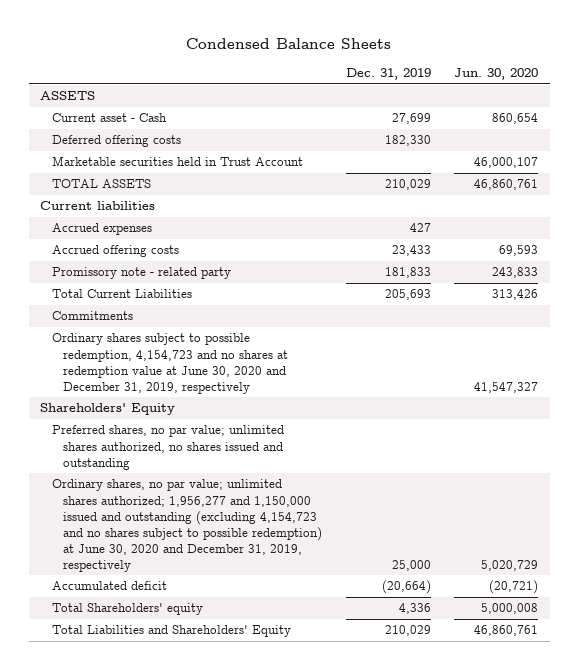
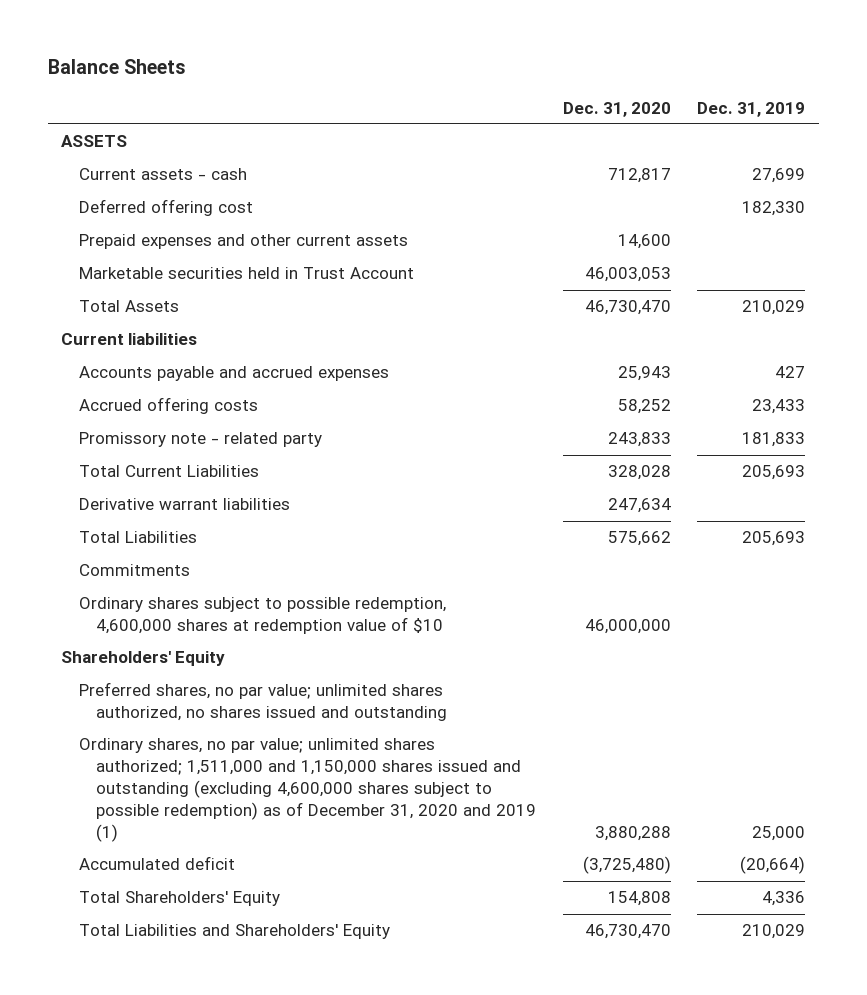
[186,37,392,49] Condensed Balance Sheets -> [48,59,186,75] Balance Sheets
[453,68,538,81] Jun. 30, 2020 -> none
none -> [562,101,671,117] Dec. 31, 2020
[51,113,167,123] Current asset - Cash -> [78,168,247,181] Current assets - cash
[51,135,181,148] Deferred offering costs -> [78,199,253,217] Deferred offering cost
none -> [78,234,408,250] Prepaid expenses and other current assets
[51,179,151,189] TOTAL ASSETS -> [78,300,179,313] Total Assets
[51,223,152,236] Accrued expenses -> [78,366,389,382] Accounts payable and accrued expenses
none -> [78,498,290,511] Derivative warrant liabilities
none -> [78,531,197,544] Total Liabilities
[51,333,289,394] Ordinary shares subject to possible redemption, 4,154,723 and no shares at redemption value at June 30, 2020 and December 31, 2019, respectively -> [78,597,446,635] Ordinary shares subject to possible redemption, 4,600,000 shares at redemption value of $10
[51,479,323,572] Ordinary shares, no par value; unlimited shares authorized; 1,956,277 and 1,150,000 issued and outstanding (excluding 4,154,723 and no shares subject to possible redemption) at June 30, 2020 and December 31, 2019, respectively -> [78,738,537,842] Ordinary shares, no par value; unlimited shares authorized; 1,511,000 and 1,150,000 shares issued and outstanding (excluding 4,600,000 shares subject to possible redemption) as of December 31, 2020 and 2019 (1)
[51,603,203,616] Total Shareholders' equity -> [78,891,280,907] Total Shareholders' Equity

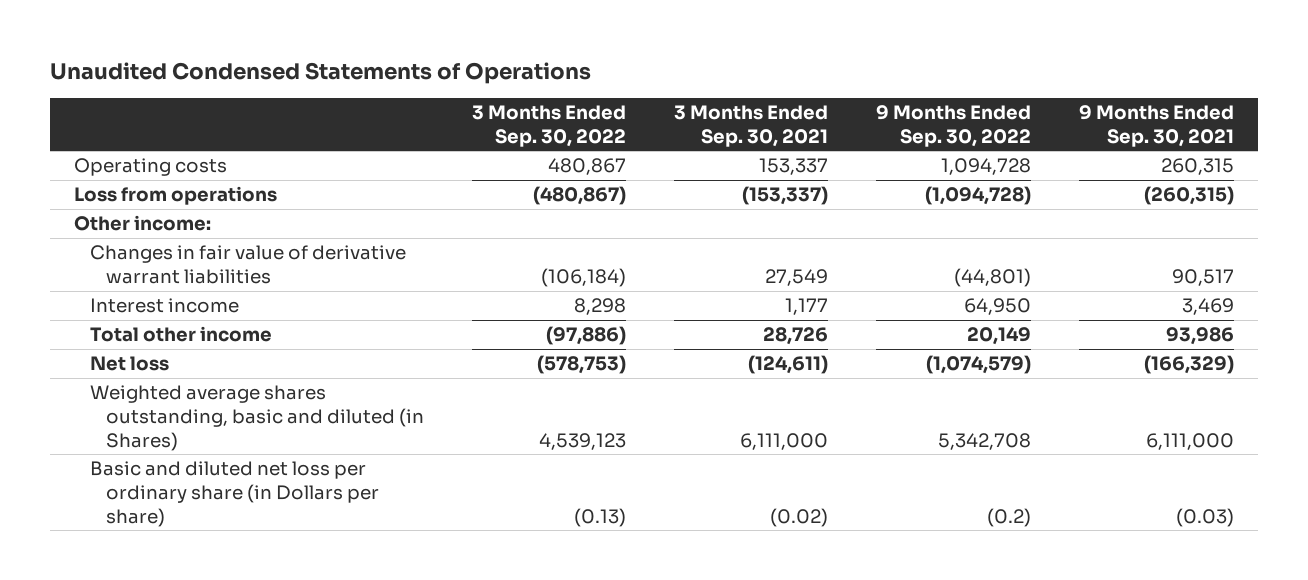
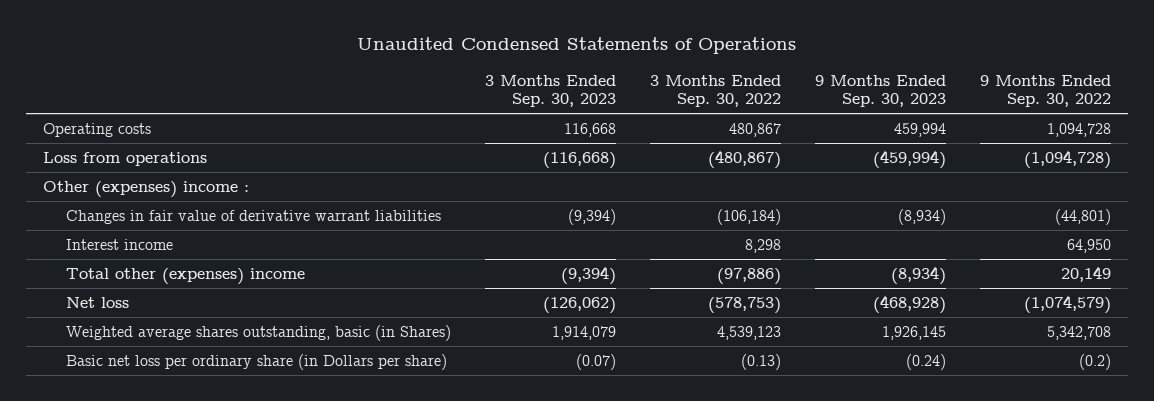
[673,104,828,147] 3 Months Ended Sep. 30, 2021 -> none
[1078,104,1234,147] 9 Months Ended Sep. 30, 2021 -> none
none -> [484,75,616,108] 3 Months Ended Sep. 30, 2023
none -> [814,75,946,108] 9 Months Ended Sep. 30, 2023
[74,215,212,232] Other income: -> [42,180,249,198] Other (expenses) income :
[89,326,272,343] Total other income -> [65,267,305,285] Total other (expenses) income
[89,385,424,451] Weighted average shares outstanding, basic and diluted (in Shares) -> [65,324,451,341] Weighted average shares outstanding, basic (in Shares)
[89,461,379,527] Basic and diluted net loss per ordinary share (in Dollars per share) -> [65,353,447,370] Basic net loss per ordinary share (in Dollars per share)

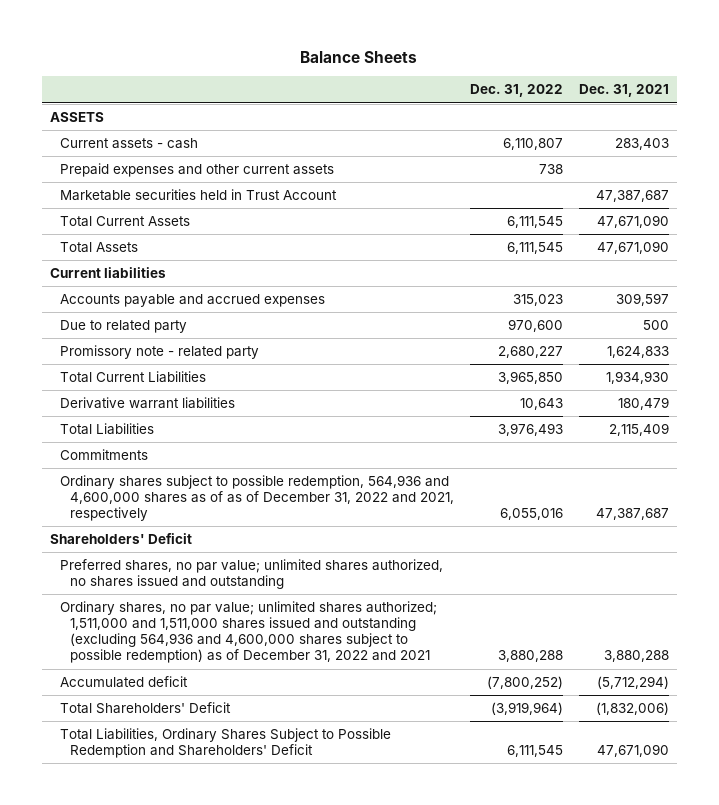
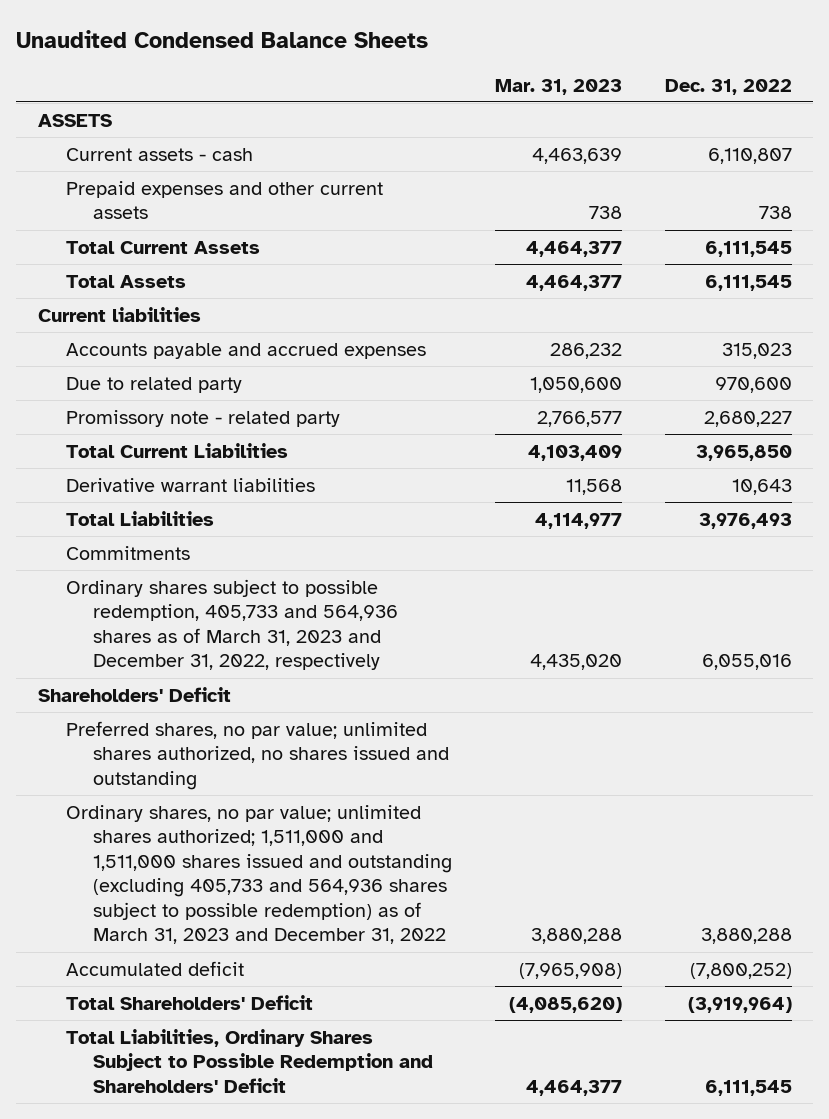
[300,50,418,63] Balance Sheets -> [16,29,429,48] Unaudited Condensed Balance Sheets
[578,84,669,98] Dec. 31, 2021 -> none
none -> [494,78,622,95] Mar. 31, 2023
[60,189,338,202] Marketable securities held in Trust Account -> none
[60,475,454,522] Ordinary shares subject to possible redemption, 564,936 and 4,600,000 shares as of as of December 31, 2022 and 2021, respectively -> [65,578,399,671] Ordinary shares subject to possible redemption, 405,733 and 564,936 shares as of March 31, 2023 and December 31, 2022, respectively
[60,601,438,664] Ordinary shares, no par value; unlimited shares authorized; 1,511,000 and 1,511,000 shares issued and outstanding (excluding 564,936 and 4,600,000 shares subject to possible redemption) as of December 31, 2022 and 2021 -> [65,804,453,945] Ordinary shares, no par value; unlimited shares authorized; 1,511,000 and 1,511,000 shares issued and outstanding (excluding 405,733 and 564,936 shares subject to possible redemption) as of March 31, 2023 and December 31, 2022

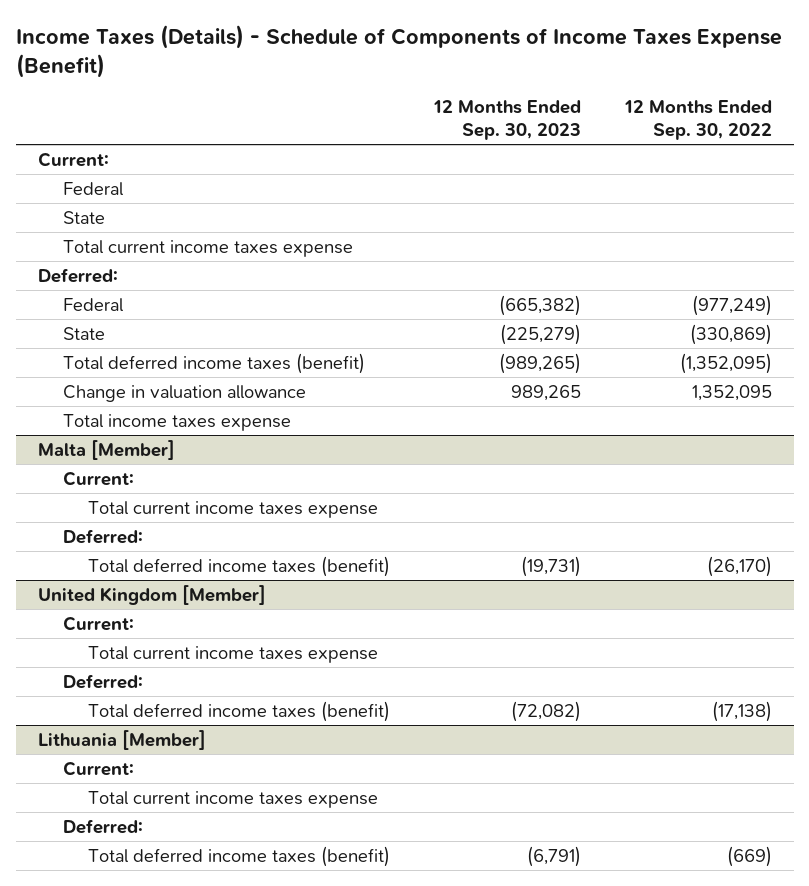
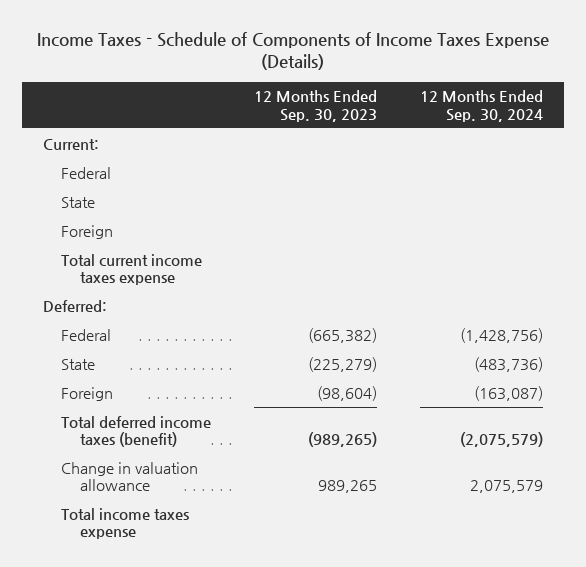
[15,25,782,79] Income Taxes (Details) - Schedule of Components of Income Taxes Expense (Benefit) -> [37,31,550,71] Income Taxes - Schedule of Components of Income Taxes Expense (Details)
[623,99,772,140] 12 Months Ended Sep. 30, 2022 -> none
none -> [419,90,543,122] 12 Months Ended Sep. 30, 2024
none -> [61,224,114,239] Foreign
none -> [61,386,114,401] Foreign
[37,440,175,461] Malta [Member] -> none
[62,471,134,487] Current: -> none
[88,501,379,519] Total current income taxes expense -> none
[62,529,143,545] Deferred: -> none
[88,556,391,578] Total deferred income taxes (benefit) -> none
[37,585,266,606] United Kingdom [Member] -> none
[62,616,134,632] Current: -> none
[88,646,379,664] Total current income taxes expense -> none
[62,674,143,690] Deferred: -> none
[88,701,391,723] Total deferred income taxes (benefit) -> none
[37,730,206,751] Lithuania [Member] -> none
[62,761,134,777] Current: -> none
[88,791,379,809] Total current income taxes expense -> none
[62,819,143,835] Deferred: -> none
[88,846,391,868] Total deferred income taxes (benefit) -> none

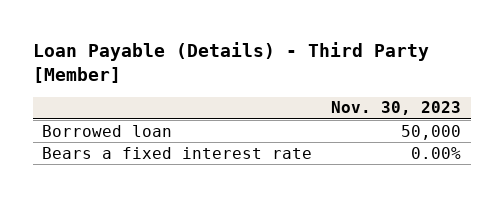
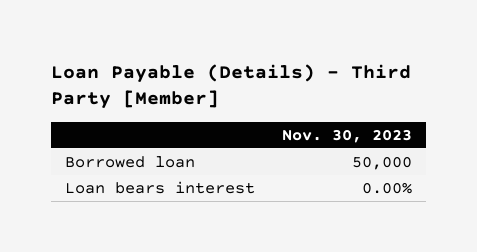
[42,146,313,159] Bears a fixed interest rate -> [64,181,255,195] Loan bears interest

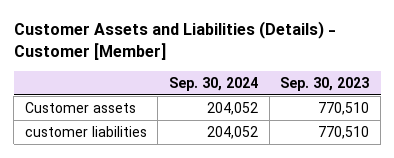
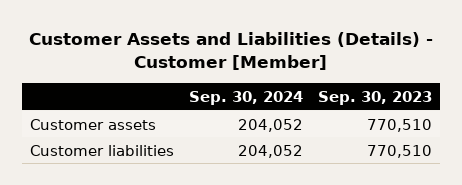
[24,126,147,138] customer liabilities -> [29,144,174,156] Customer liabilities

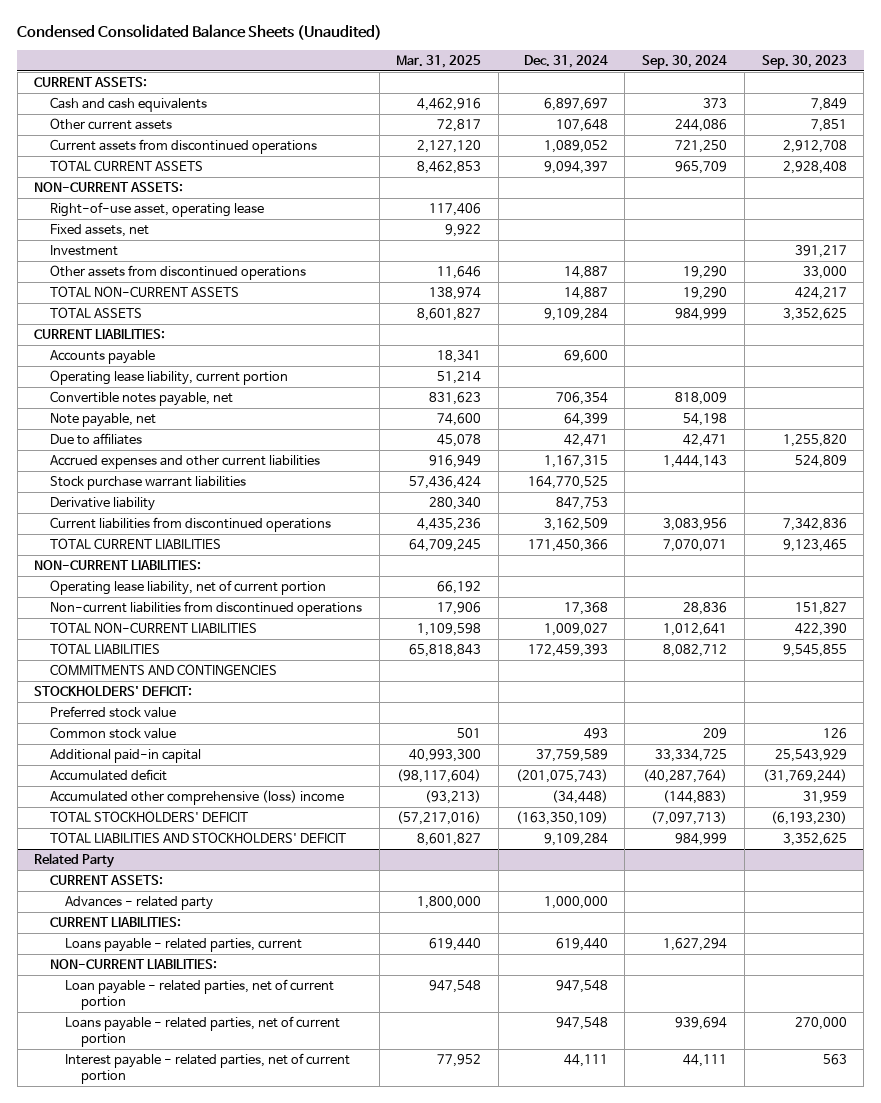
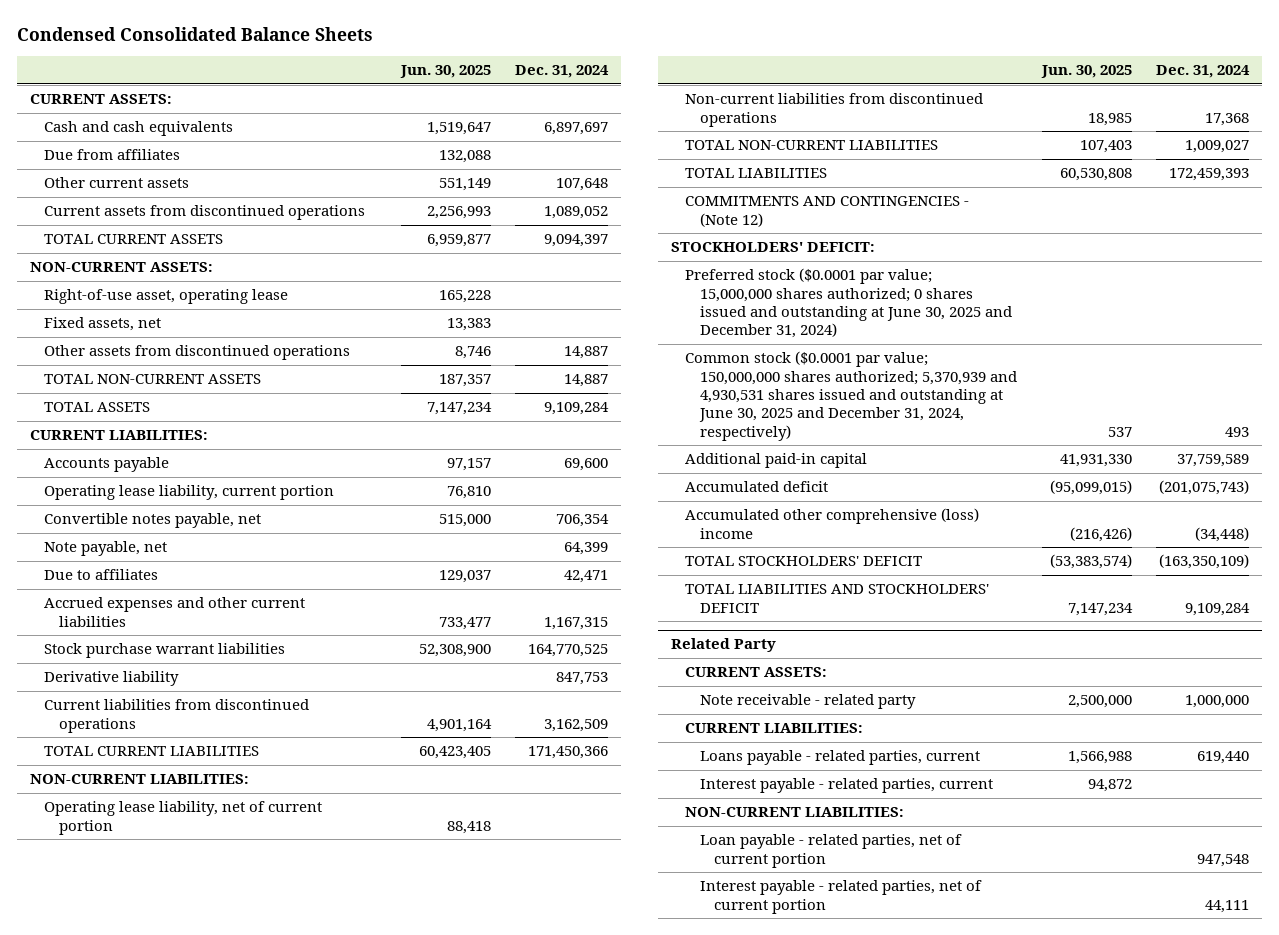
[17,24,383,41] Condensed Consolidated Balance Sheets (Unaudited) -> [17,26,374,41] Condensed Consolidated Balance Sheets
[396,55,482,69] Mar. 31, 2025 -> none
[642,55,728,70] Sep. 30, 2024 -> none
[761,55,847,70] Sep. 30, 2023 -> none
none -> [399,65,491,79] Jun. 30, 2025
none -> [44,149,181,161] Due from affiliates
[49,245,118,257] Investment -> none
[49,664,277,677] COMMITMENTS AND CONTINGENCIES -> [685,196,970,227] COMMITMENTS AND CONTINGENCIES - (Note 12)
[49,706,176,719] Preferred stock value -> [685,268,1012,339] Preferred stock ($0.0001 par value; 15,000,000 shares authorized; 0 shares issued and outstanding at June 30, 2025 and December 31, 2024)
[49,727,176,740] Common stock value -> [685,351,1017,441] Common stock ($0.0001 par value; 150,000,000 shares authorized; 5,370,939 and 4,930,531 shares issued and outstanding at June 30, 2025 and December 31, 2024, respectively)
[65,896,214,911] Advances - related party -> [699,694,916,710] Note receivable - related party
none -> [699,778,993,794] Interest payable - related parties, current
[65,1016,341,1048] Loans payable - related parties, net of current portion -> none

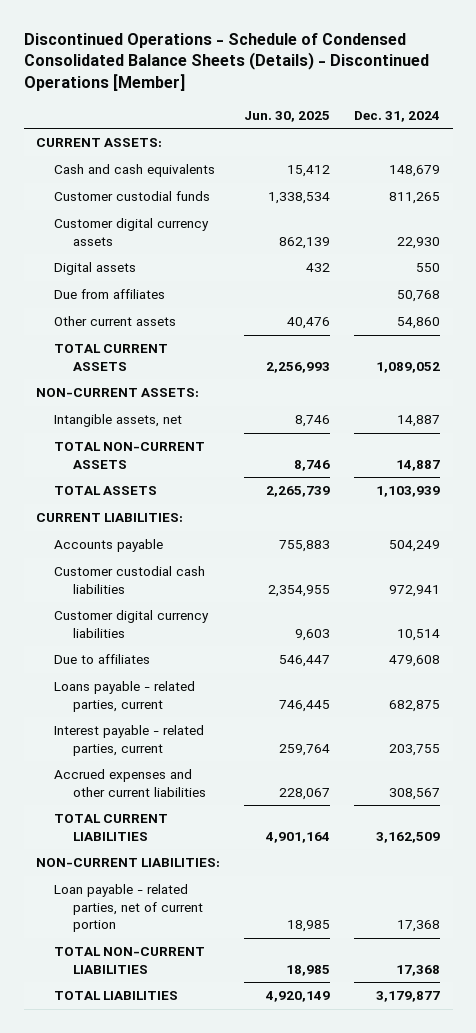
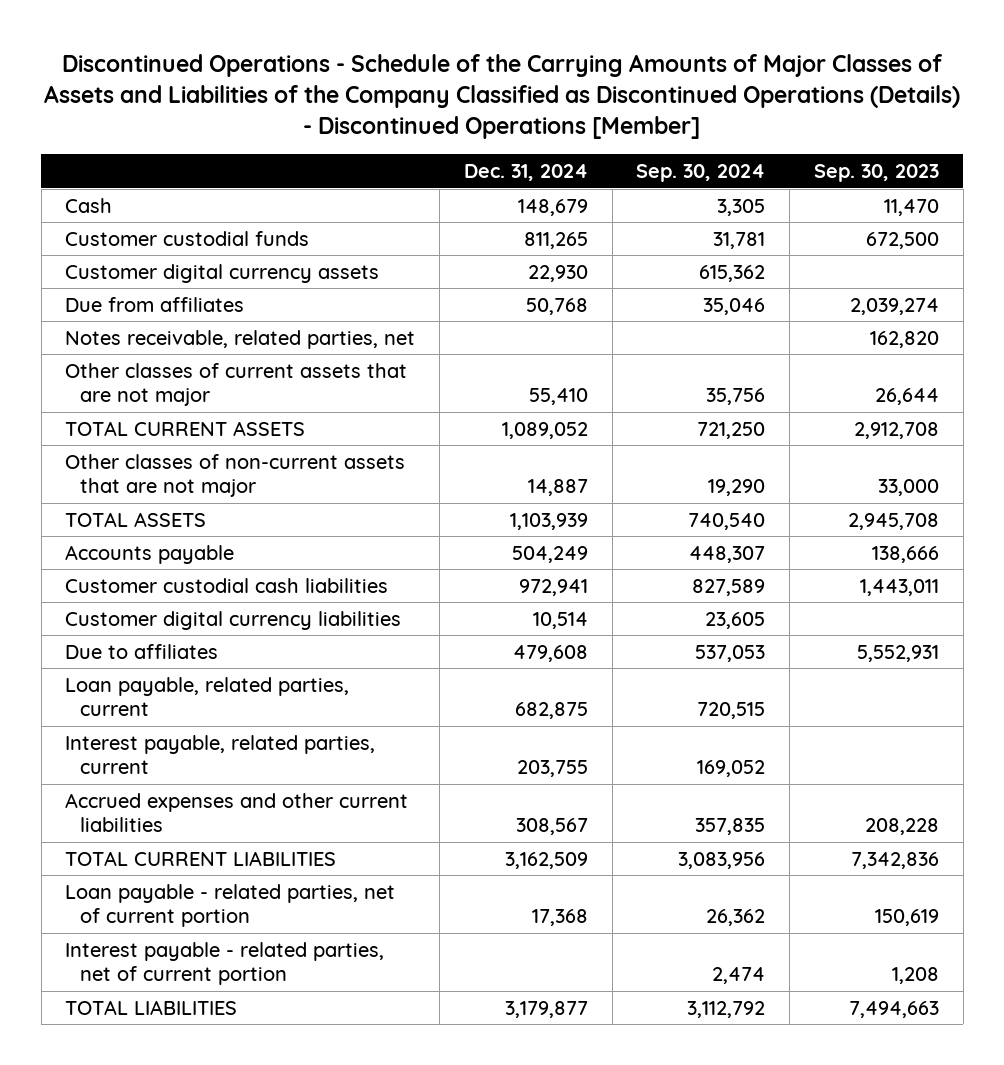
[23,33,429,91] Discontinued Operations - Schedule of Condensed Consolidated Balance Sheets (Details) - Discontinued Operations [Member] -> [44,54,961,140] Discontinued Operations - Schedule of the Carrying Amounts of Major Classes of Assets and Liabilities of the Company Classified as Discontinued Operations (Details) - Discontinued Operations [Member]
[244,110,331,122] Jun. 30, 2025 -> none
none -> [636,164,766,183] Sep. 30, 2024
none -> [813,164,939,183] Sep. 30, 2023
[35,138,162,148] CURRENT ASSETS: -> none
[54,164,216,178] Cash and cash equivalents -> [65,197,113,213] Cash
[54,262,137,276] Digital assets -> none
none -> [65,329,416,349] Notes receivable, related parties, net
[54,316,177,327] Other current assets -> [65,362,408,407] Other classes of current assets that are not major
[397,317,441,330] 54,860 -> [528,388,588,406] 55,410
[35,388,199,398] NON-CURRENT ASSETS: -> none
[54,414,183,428] Intangible assets, net -> none
[54,442,206,469] TOTAL NON-CURRENT ASSETS -> [65,453,406,498] Other classes of non-current assets that are not major
[35,513,183,523] CURRENT LIABILITIES: -> none
[54,681,196,712] Loans payable - related parties, current -> [65,676,350,717] Loan payable, related parties, current
[54,725,205,756] Interest payable - related parties, current -> [65,734,376,775] Interest payable, related parties, current
[35,858,220,868] NON-CURRENT LIABILITIES: -> none
[54,947,206,974] TOTAL NON-CURRENT LIABILITIES -> none
none -> [65,941,385,986] Interest payable - related parties, net of current portion

